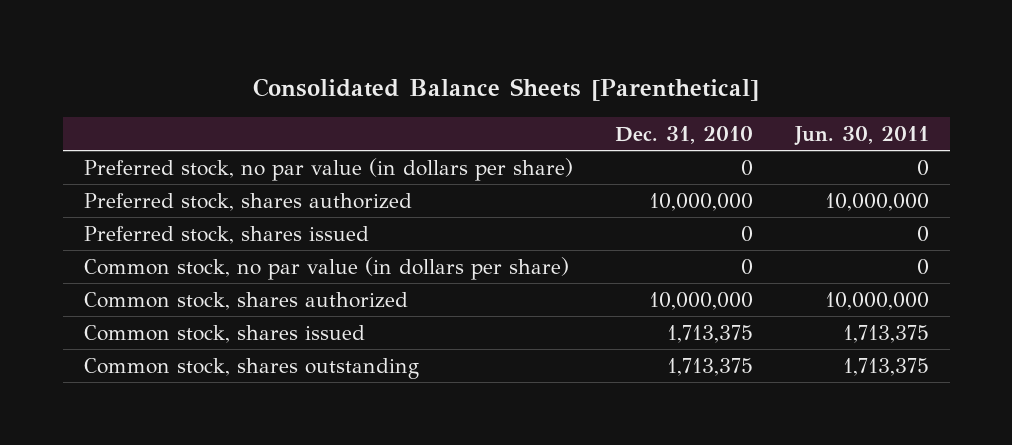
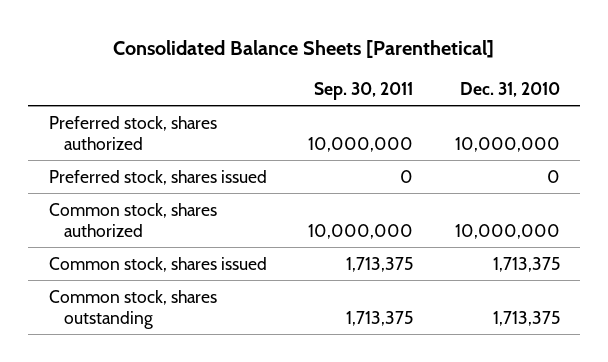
[793,125,929,146] Jun. 30, 2011 -> none
none -> [314,81,414,100] Sep. 30, 2011
[83,158,573,182] Preferred stock, no par value (in dollars per share) -> none
[83,257,569,281] Common stock, no par value (in dollars per share) -> none

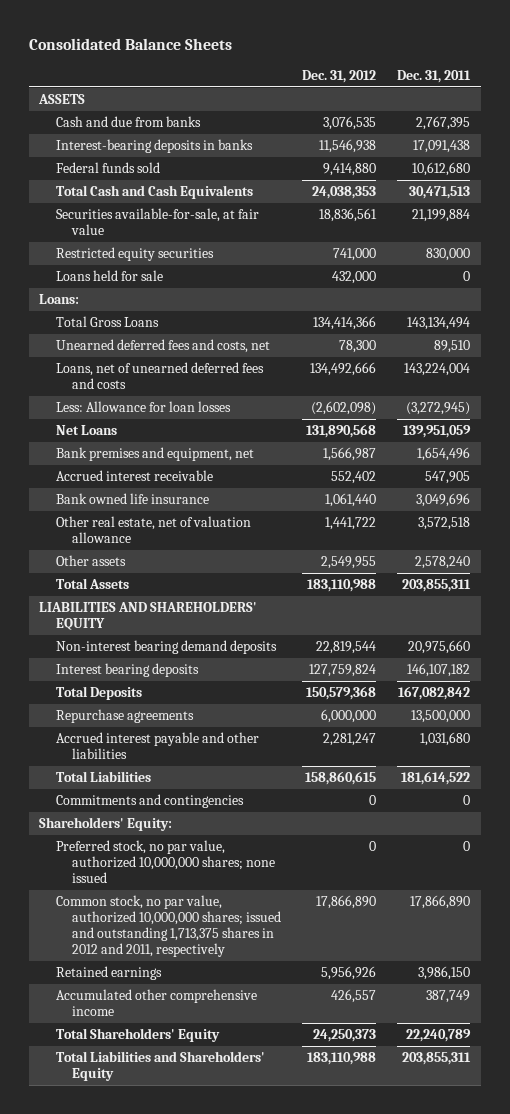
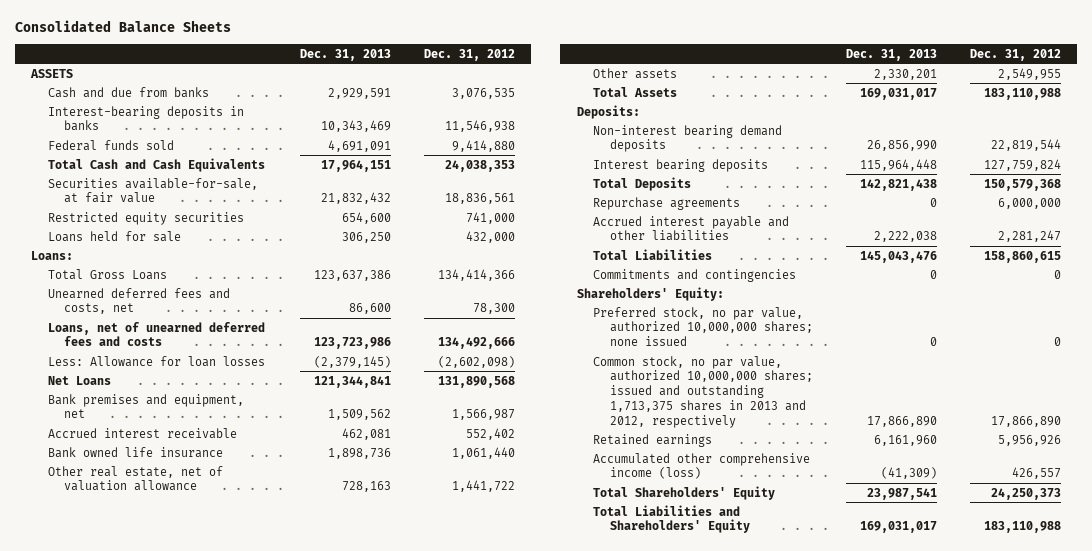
[397,69,472,83] Dec. 31, 2011 -> none
none -> [300,48,392,61] Dec. 31, 2013
[39,602,258,631] LIABILITIES AND SHAREHOLDERS' EQUITY -> none
none -> [576,104,640,119] Deposits:
[55,895,282,958] Common stock, no par value, authorized 10,000,000 shares; issued and outstanding 1,713,375 shares in 2012 and 2011, respectively -> [593,355,813,428] Common stock, no par value, authorized 10,000,000 shares; issued and outstanding 1,713,375 shares in 2013 and 2012, respectively
[55,989,257,1017] Accumulated other comprehensive income -> [593,452,811,480] Accumulated other comprehensive income (loss)

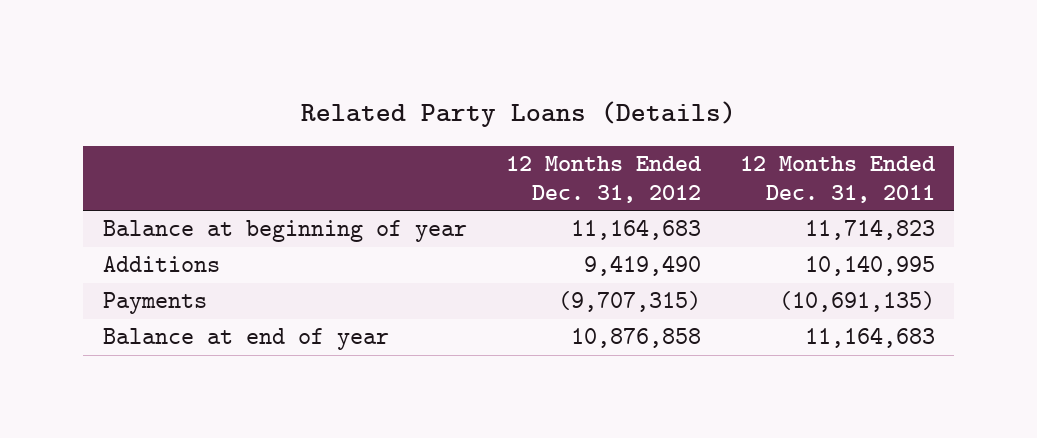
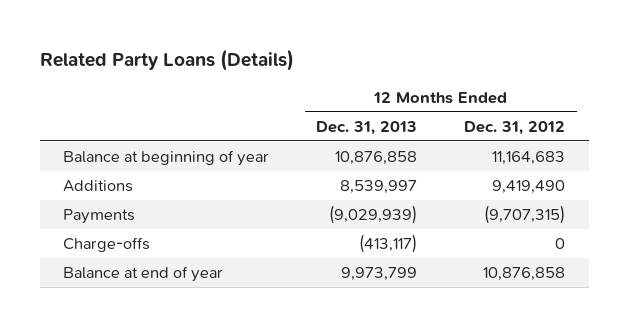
[739,155,936,203] 12 Months Ended Dec. 31, 2011 -> none
none -> [316,120,418,135] Dec. 31, 2013
none -> [63,237,151,253] Charge-offs

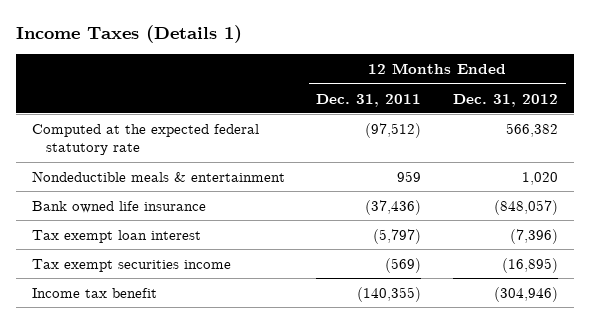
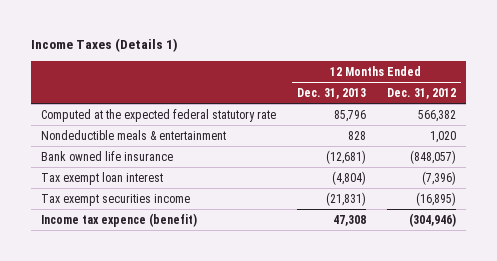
[316,93,422,107] Dec. 31, 2011 -> none
none -> [296,87,366,99] Dec. 31, 2013
[31,287,157,298] Income tax benefit -> [41,212,198,227] Income tax expence (benefit)

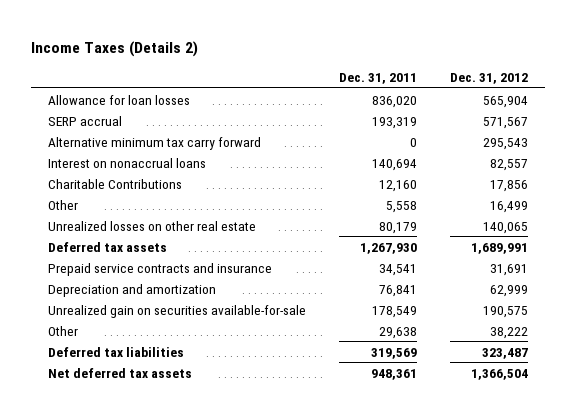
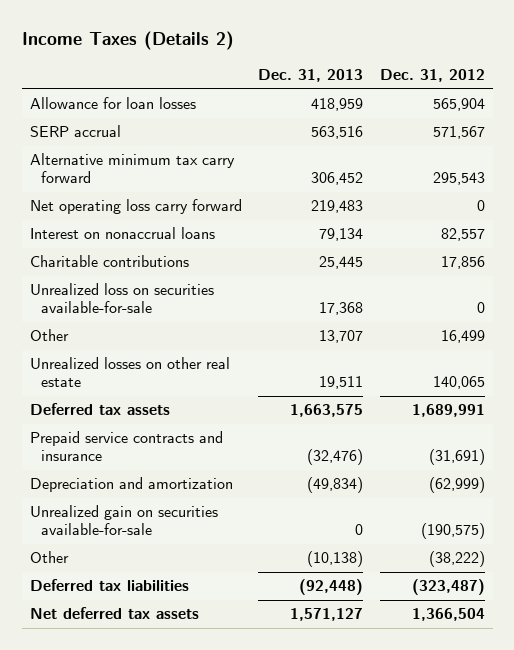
[339,72,418,84] Dec. 31, 2011 -> none
none -> [258,69,364,83] Dec. 31, 2013
none -> [29,199,242,215] Net operating loss carry forward
[47,178,182,189] Charitable Contributions -> [29,255,189,268] Charitable contributions
none -> [29,283,214,314] Unrealized loss on securities available-for-sale
[490,263,529,276] 31,691 -> [428,449,485,466] (31,691)
[490,284,529,297] 62,999 -> [428,477,485,494] (62,999)
[483,305,529,318] 190,575 -> [420,523,485,540] (190,575)
[490,326,529,339] 38,222 -> [428,551,485,568] (38,222)
[482,347,529,359] 323,487 -> [411,579,485,596] (323,487)

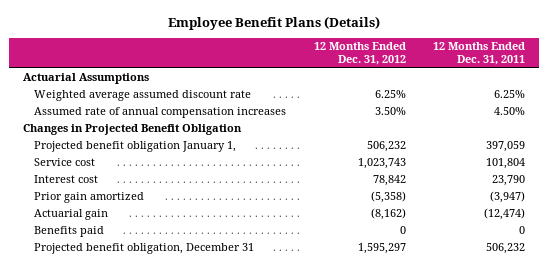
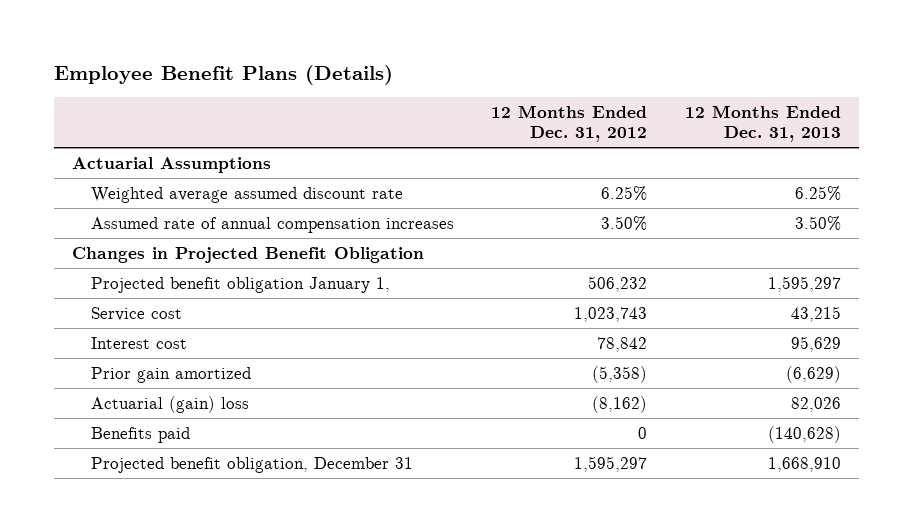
[433,42,526,66] 12 Months Ended Dec. 31, 2011 -> none
none -> [684,104,841,143] 12 Months Ended Dec. 31, 2013
[34,209,109,221] Actuarial gain -> [90,395,249,413] Actuarial (gain) loss

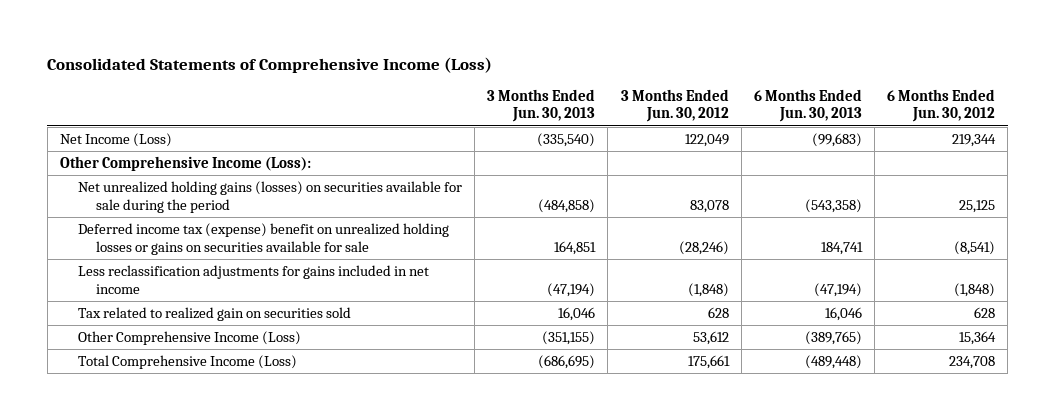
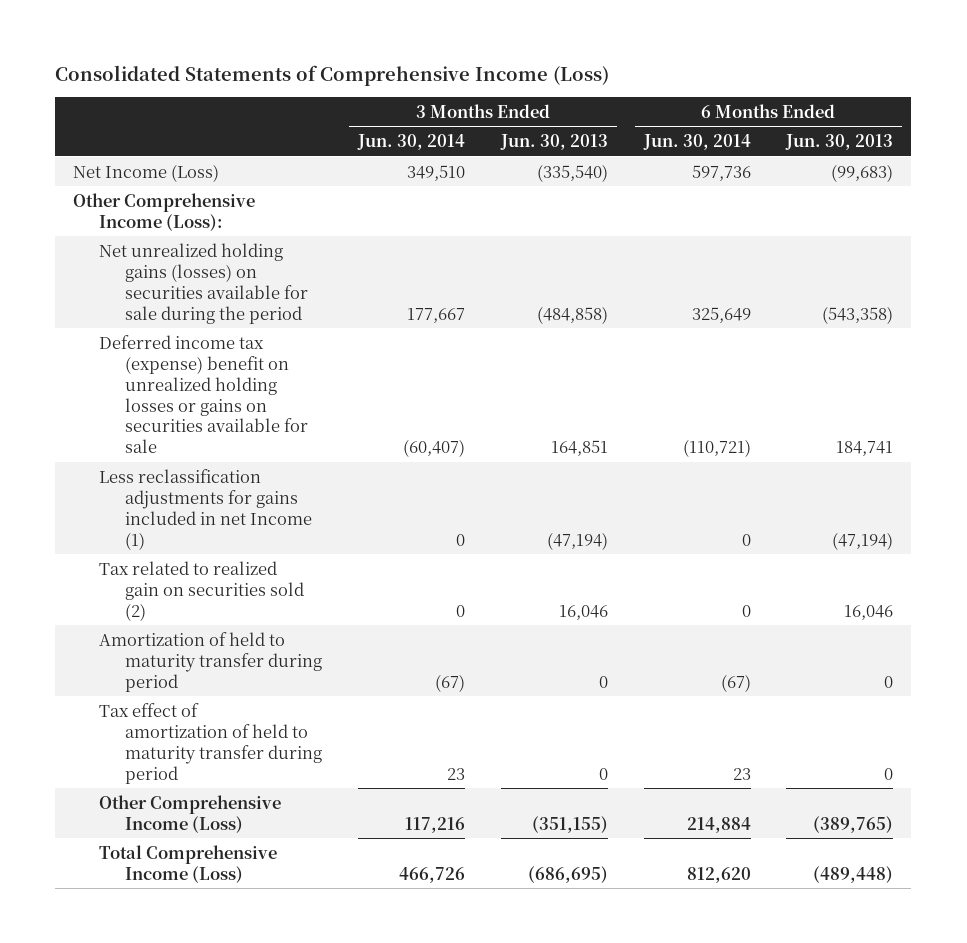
[620,88,729,123] 3 Months Ended Jun. 30, 2012 -> none
[887,88,996,123] 6 Months Ended Jun. 30, 2012 -> none
none -> [357,133,466,150] Jun. 30, 2014
none -> [642,133,751,150] Jun. 30, 2014
[77,265,429,294] Less reclassification adjustments for gains included in net income -> [99,468,313,550] Less reclassification adjustments for gains included in net Income (1)
[77,307,351,322] Tax related to realized gain on securities sold -> [99,560,305,621] Tax related to realized gain on securities sold (2)
none -> [99,631,323,692] Amortization of held to maturity transfer during period
none -> [99,702,323,784] Tax effect of amortization of held to maturity transfer during period

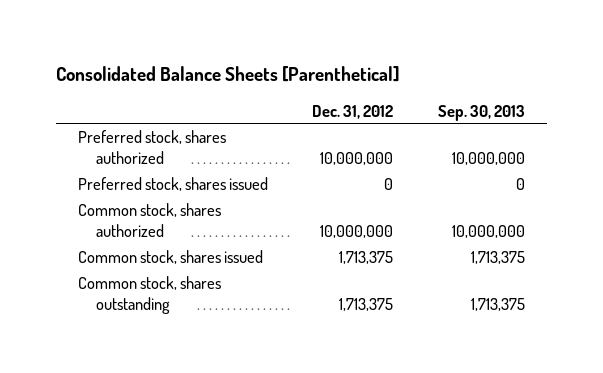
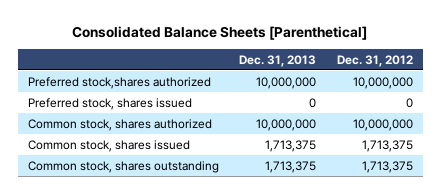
[438,104,526,121] Sep. 30, 2013 -> none
none -> [239,54,317,67] Dec. 31, 2013
[77,129,226,165] Preferred stock, shares authorized -> [28,76,212,89] Preferred stock,shares authorized

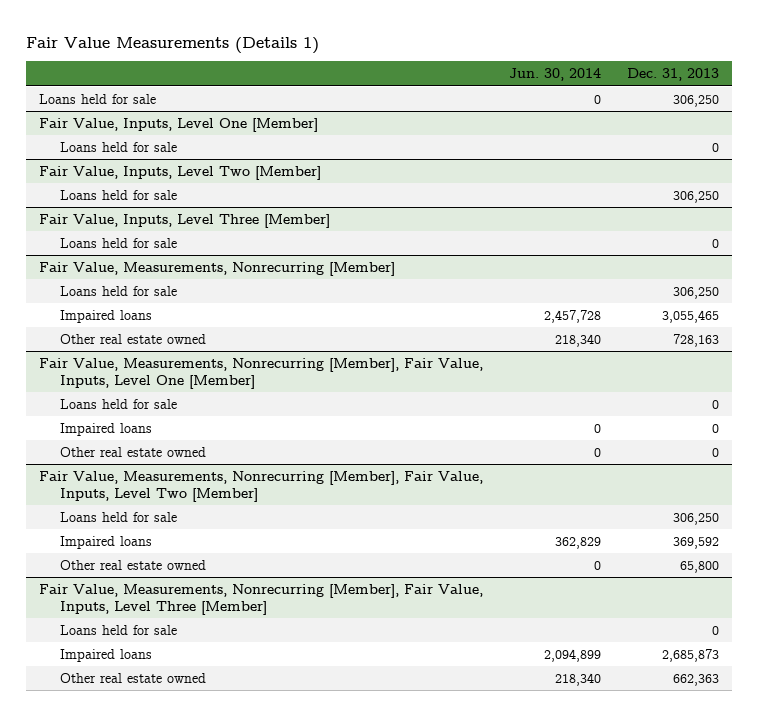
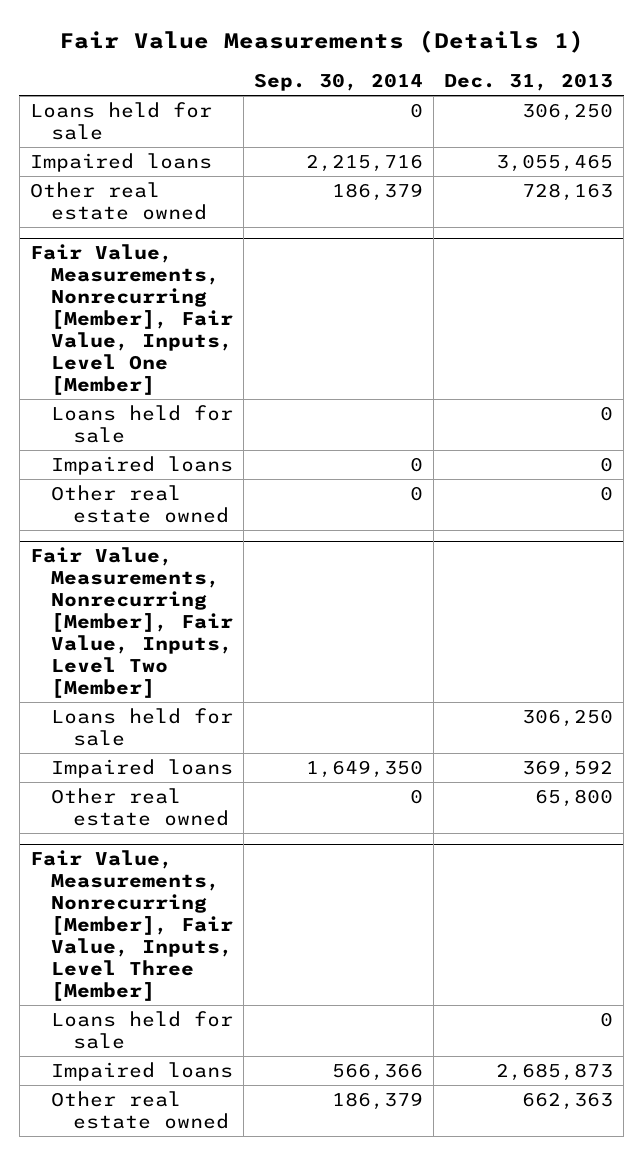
[509,68,602,82] Jun. 30, 2014 -> none
none -> [254,73,424,92] Sep. 30, 2014
[39,117,319,132] Fair Value, Inputs, Level One [Member] -> none
[59,141,177,152] Loans held for sale -> none
[39,165,322,180] Fair Value, Inputs, Level Two [Member] -> none
[59,189,177,200] Loans held for sale -> none
[39,213,331,228] Fair Value, Inputs, Level Three [Member] -> none
[59,237,177,248] Loans held for sale -> none
[39,261,396,276] Fair Value, Measurements, Nonrecurring [Member] -> none
[59,285,177,296] Loans held for sale -> none

